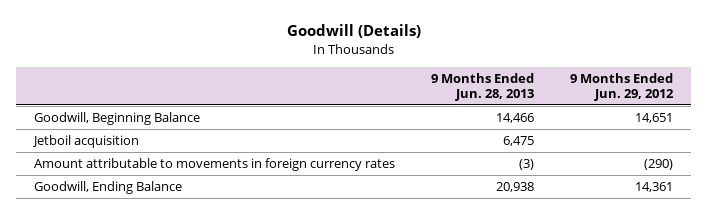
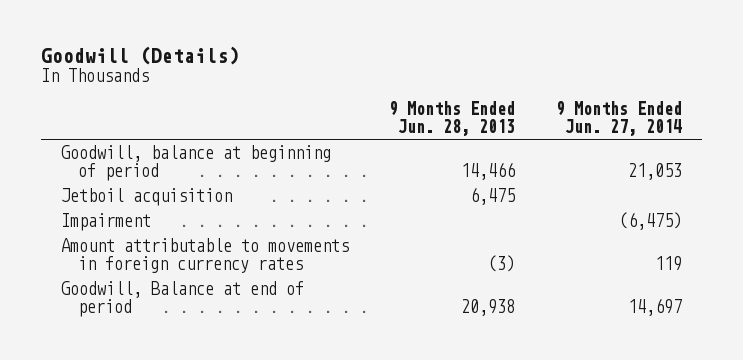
[570,72,675,102] 9 Months Ended Jun. 29, 2012 -> none
none -> [555,100,682,137] 9 Months Ended Jun. 27, 2014
[34,111,201,125] Goodwill, Beginning Balance -> [61,144,332,182] Goodwill, balance at beginning of period
none -> [61,212,152,231] Impairment
[34,180,183,194] Goodwill, Ending Balance -> [61,280,305,318] Goodwill, Balance at end of period

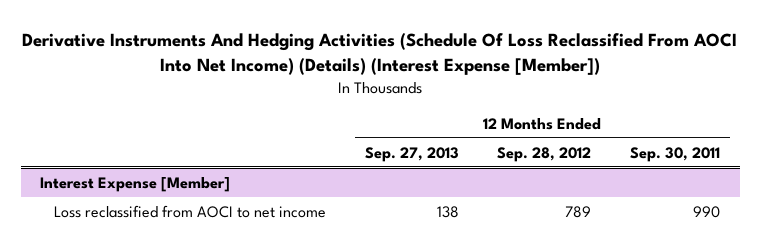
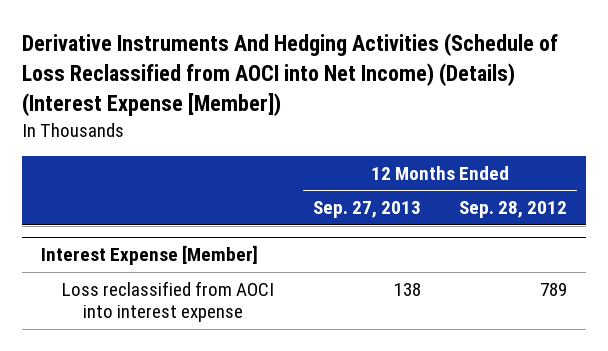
[22,32,738,75] Derivative Instruments And Hedging Activities (Schedule Of Loss Reclassified From AOCI Into Net Income) (Details) (Interest Expense [Member]) -> [21,33,558,116] Derivative Instruments And Hedging Activities (Schedule of Loss Reclassified from AOCI into Net Income) (Details) (Interest Expense [Member])
[630,146,721,162] Sep. 30, 2011 -> none
[53,204,326,218] Loss reclassified from AOCI to net income -> [62,281,275,323] Loss reclassified from AOCI into interest expense

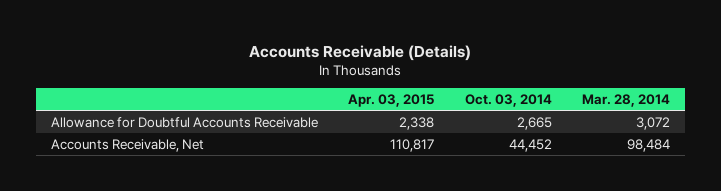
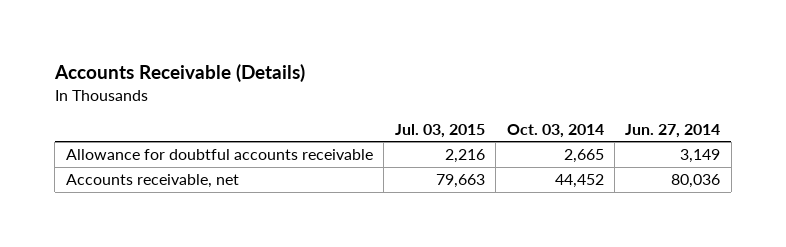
[348,93,435,107] Apr. 03, 2015 -> none
[581,93,670,107] Mar. 28, 2014 -> none
none -> [394,123,485,138] Jul. 03, 2015
none -> [625,123,721,138] Jun. 27, 2014
[51,116,319,128] Allowance for Doubtful Accounts Receivable -> [65,149,373,161] Allowance for doubtful accounts receivable
[51,138,205,152] Accounts Receivable, Net -> [65,174,239,189] Accounts receivable, net

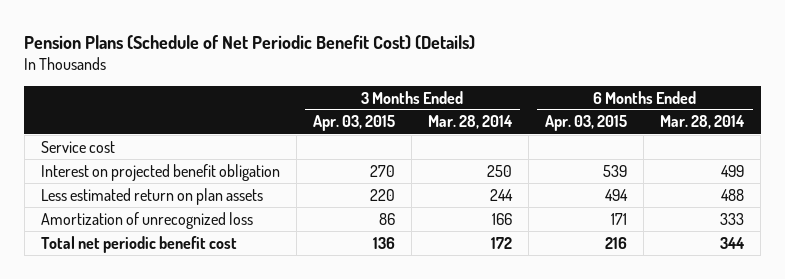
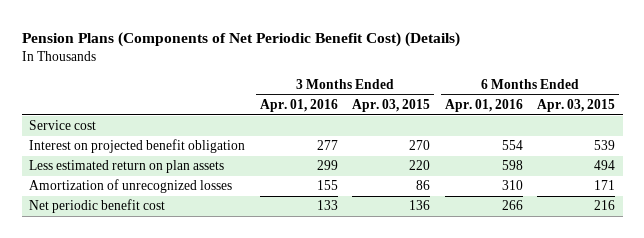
[24,34,476,50] Pension Plans (Schedule of Net Periodic Benefit Cost) (Details) -> [21,31,460,47] Pension Plans (Components of Net Periodic Benefit Cost) (Details)
[428,115,514,130] Mar. 28, 2014 -> none
[660,115,746,130] Mar. 28, 2014 -> none
none -> [259,99,338,113] Apr. 01, 2016
none -> [444,99,523,113] Apr. 01, 2016
[40,211,253,229] Amortization of unrecognized loss -> [28,179,232,194] Amortization of unrecognized losses
[40,235,237,253] Total net periodic benefit cost -> [28,199,165,214] Net periodic benefit cost

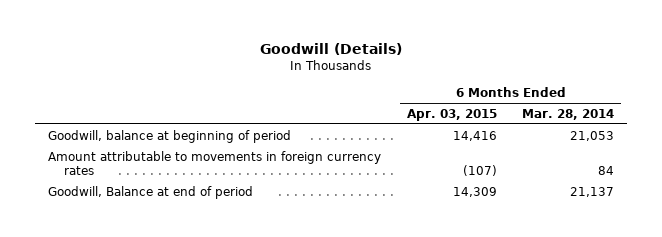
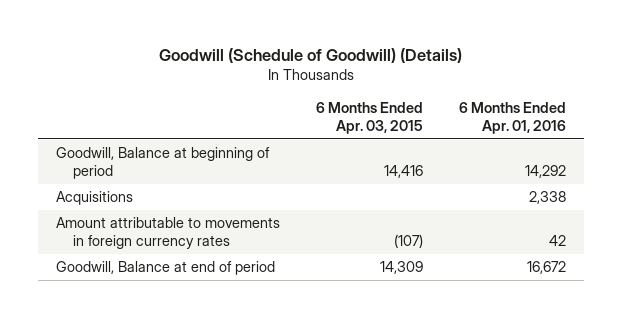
[260,42,403,55] Goodwill (Details) -> [159,47,463,63] Goodwill (Schedule of Goodwill) (Details)
[522,108,615,120] Mar. 28, 2014 -> none
none -> [459,102,567,134] 6 Months Ended Apr. 01, 2016
[47,129,291,143] Goodwill, balance at beginning of period -> [56,147,271,180] Goodwill, Balance at beginning of period
none -> [56,191,134,206] Acquisitions

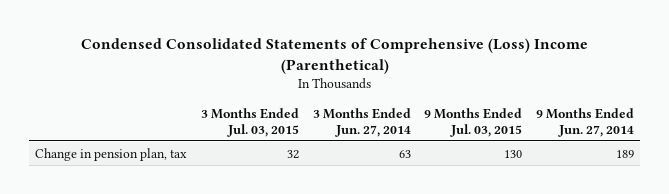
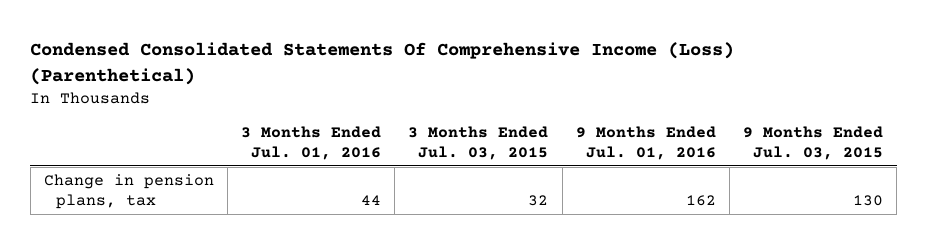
[80,38,588,75] Condensed Consolidated Statements of Comprehensive (Loss) Income (Parenthetical) -> [30,42,735,85] Condensed Consolidated Statements Of Comprehensive Income (Loss) (Parenthetical)
[312,107,411,137] 3 Months Ended Jun. 27, 2014 -> none
[535,107,634,137] 9 Months Ended Jun. 27, 2014 -> none
none -> [241,125,382,161] 3 Months Ended Jul. 01, 2016
none -> [575,125,716,161] 9 Months Ended Jul. 01, 2016
[35,148,188,162] Change in pension plan, tax -> [43,173,214,210] Change in pension plans, tax

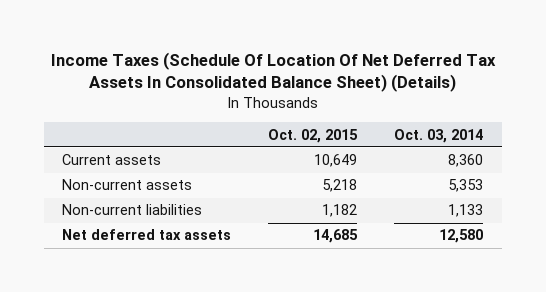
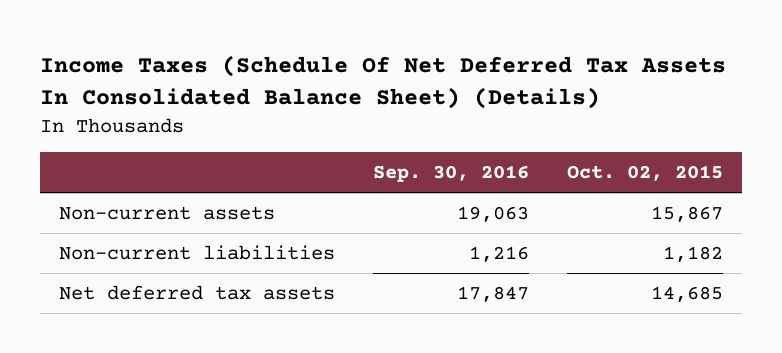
[50,52,496,93] Income Taxes (Schedule Of Location Of Net Deferred Tax Assets In Consolidated Balance Sheet) (Details) -> [40,55,727,109] Income Taxes (Schedule Of Net Deferred Tax Assets In Consolidated Balance Sheet) (Details)
[394,128,484,143] Oct. 03, 2014 -> none
none -> [373,165,530,183] Sep. 30, 2016
[62,154,162,166] Current assets -> none
[322,179,358,193] 5,218 -> [651,205,724,222] 15,867

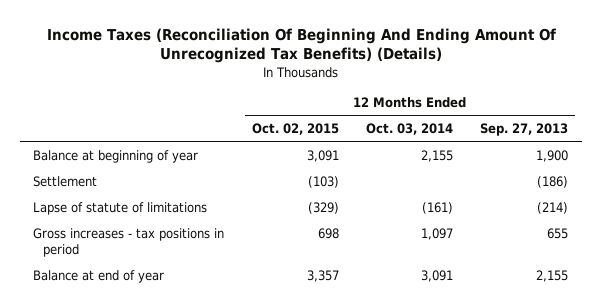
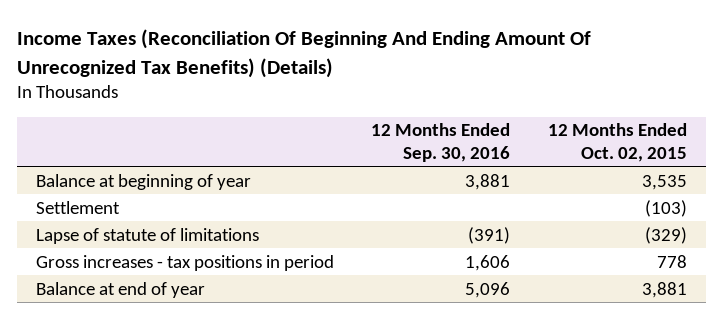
[366,123,454,136] Oct. 03, 2014 -> none
[480,123,569,137] Sep. 27, 2013 -> none
none -> [371,123,511,162] 12 Months Ended Sep. 30, 2016
[306,149,339,162] 3,091 -> [641,174,687,190] 3,535
[317,227,339,239] 698 -> [656,254,687,268] 778
[306,269,339,282] 3,357 -> [641,281,687,298] 3,881

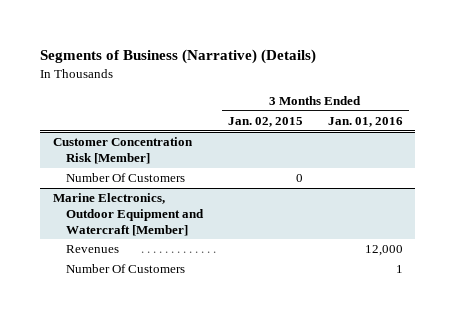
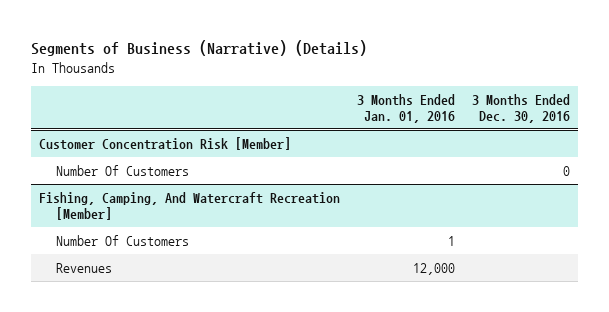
[228,116,304,127] Jan. 02, 2015 -> none
none -> [471,93,570,124] 3 Months Ended Dec. 30, 2016
[52,193,205,236] Marine Electronics, Outdoor Equipment and Watercraft [Member] -> none
[66,245,120,254] Revenues -> none
none -> [39,191,341,221] Fishing, Camping, And Watercraft Recreation [Member]
none -> [55,262,112,273] Revenues

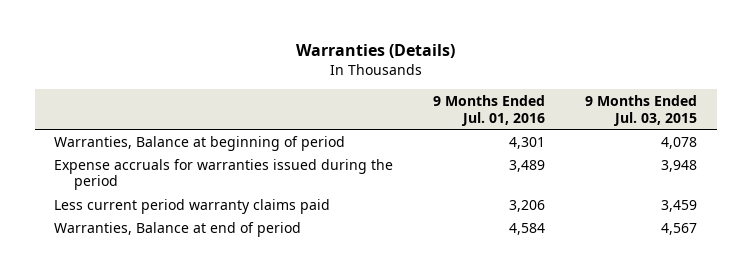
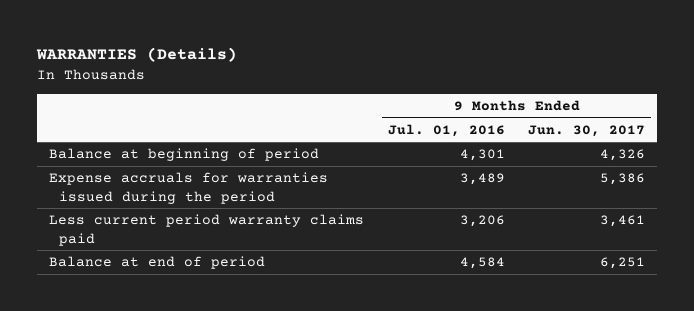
[295,44,455,59] Warranties (Details) -> [35,47,237,63] WARRANTIES (Details)
[584,94,697,126] 9 Months Ended Jul. 03, 2015 -> none
none -> [528,124,646,137] Jun. 30, 2017
[54,135,346,151] Warranties, Balance at beginning of period -> [48,148,319,162] Balance at beginning of period
[54,221,302,237] Warranties, Balance at end of period -> [48,256,265,270] Balance at end of period

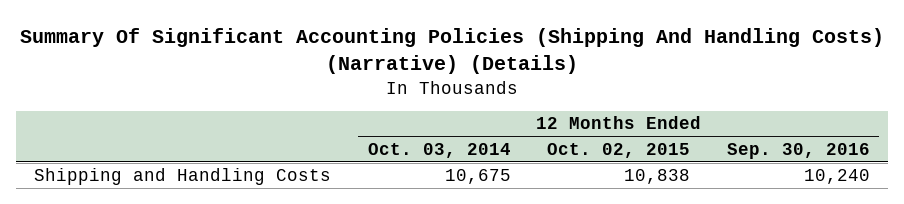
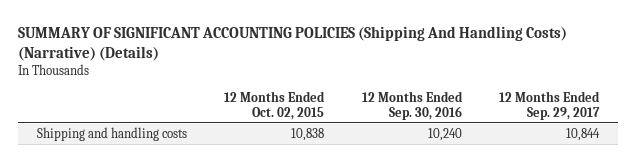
[19,27,884,74] Summary Of Significant Accounting Policies (Shipping And Handling Costs) (Narrative) (Details) -> [18,25,568,61] SUMMARY OF SIGNIFICANT ACCOUNTING POLICIES (Shipping And Handling Costs) (Narrative) (Details)
[367,142,511,158] Oct. 03, 2014 -> none
none -> [499,90,601,121] 12 Months Ended Sep. 29, 2017
[33,168,331,186] Shipping and Handling Costs -> [36,127,187,142] Shipping and handling costs

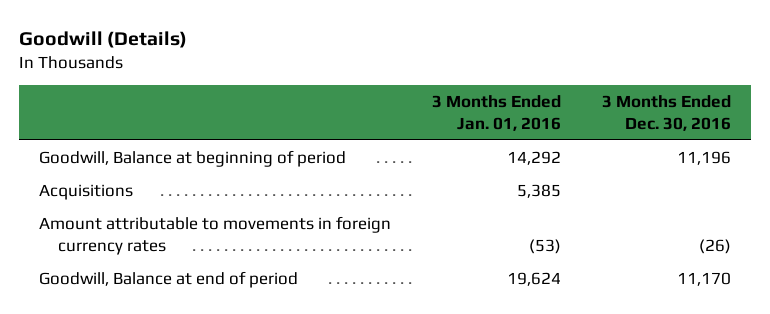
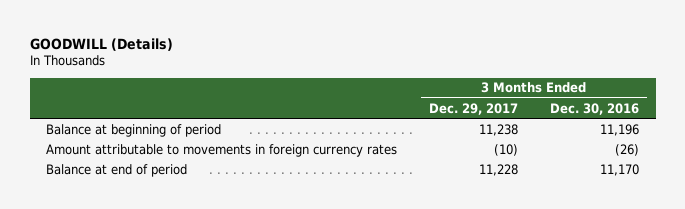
[19,31,188,49] Goodwill (Details) -> [29,37,173,51] GOODWILL (Details)
[432,94,562,131] 3 Months Ended Jan. 01, 2016 -> none
none -> [429,102,519,115] Dec. 29, 2017
[39,183,134,200] Acquisitions -> none
[39,149,347,167] Goodwill, Balance at beginning of period -> [45,123,221,137] Balance at beginning of period
[39,270,299,288] Goodwill, Balance at end of period -> [45,163,187,177] Balance at end of period

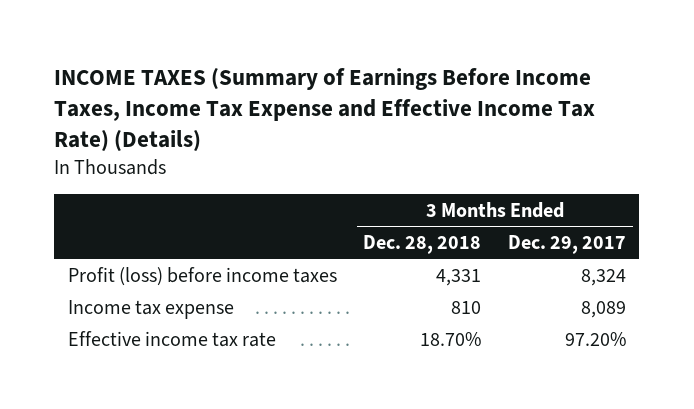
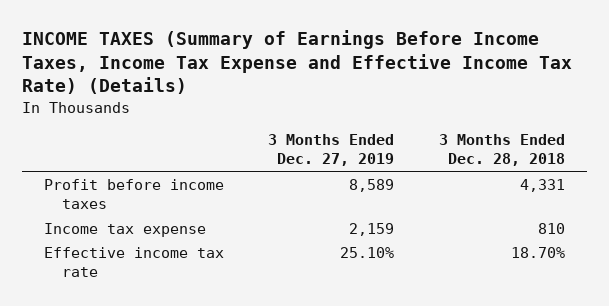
[507,234,626,254] Dec. 29, 2017 -> none
none -> [268,134,395,167] 3 Months Ended Dec. 27, 2019
[67,266,337,286] Profit (loss) before income taxes -> [44,178,225,209] Profit before income taxes

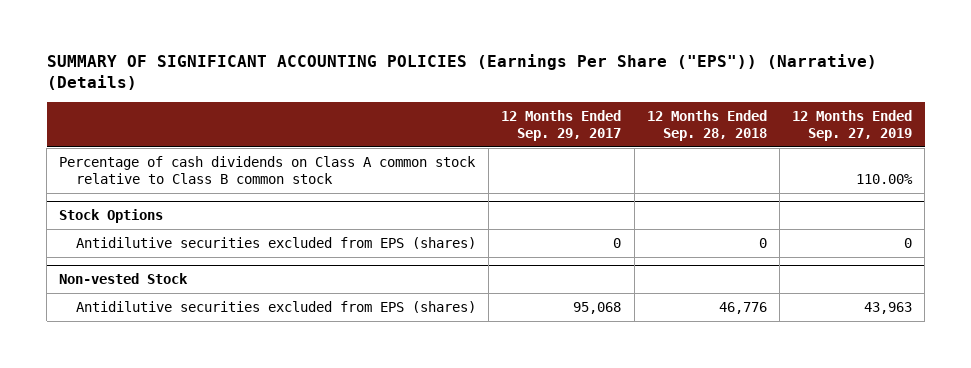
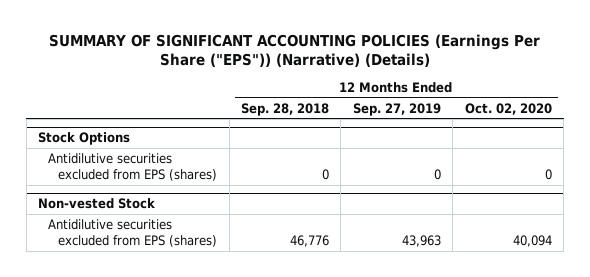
[501,109,622,141] 12 Months Ended Sep. 29, 2017 -> none
none -> [464,102,552,115] Oct. 02, 2020
[59,155,477,184] Percentage of cash dividends on Class A common stock relative to Class B common stock -> none

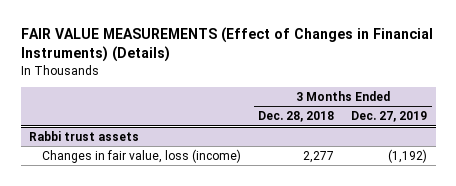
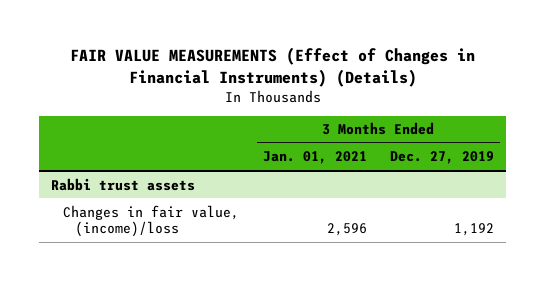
[258,111,335,123] Dec. 28, 2018 -> none
none -> [262,151,367,165] Jan. 01, 2021
[42,148,242,163] Changes in fair value, loss (income) -> [63,204,240,237] Changes in fair value, (income)/loss
[388,148,428,163] (1,192) -> [454,222,495,236] 1,192

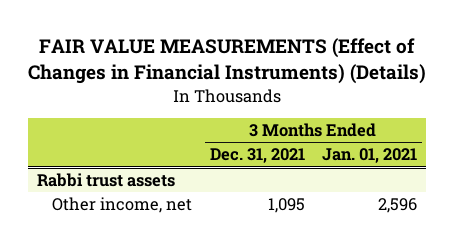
[390,151,495,165] Dec. 27, 2019 -> none
none -> [209,148,305,164] Dec. 31, 2021
[63,204,240,237] Changes in fair value, (income)/loss -> [51,197,192,214] Other income, net

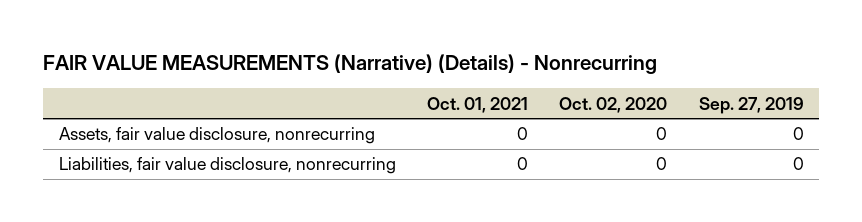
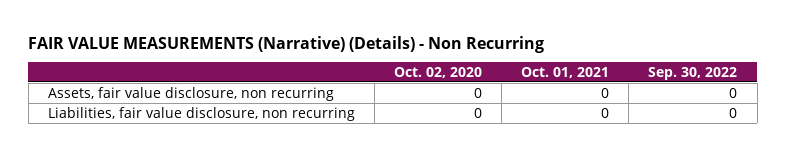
[42,54,657,75] FAIR VALUE MEASUREMENTS (Narrative) (Details) - Nonrecurring -> [28,35,545,53] FAIR VALUE MEASUREMENTS (Narrative) (Details) - Non Recurring
[698,96,804,114] Sep. 27, 2019 -> none
none -> [648,66,738,80] Sep. 30, 2022
[58,127,375,145] Assets, fair value disclosure, nonrecurring -> [47,86,334,101] Assets, fair value disclosure, non recurring
[58,157,396,175] Liabilities, fair value disclosure, nonrecurring -> [47,106,355,121] Liabilities, fair value disclosure, non recurring

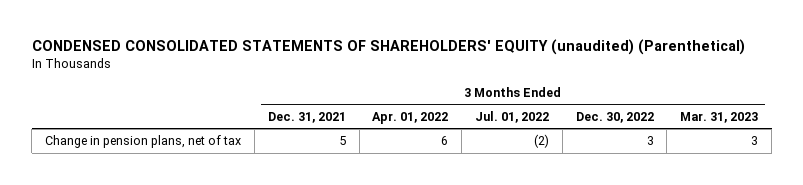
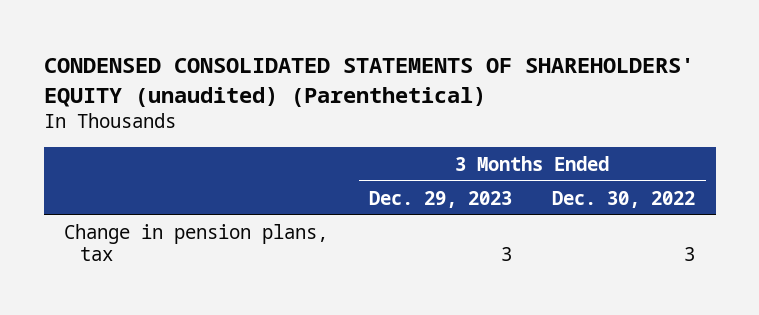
[267,111,346,123] Dec. 31, 2021 -> none
[372,111,449,124] Apr. 01, 2022 -> none
[474,110,549,123] Jul. 01, 2022 -> none
[680,111,759,123] Mar. 31, 2023 -> none
none -> [368,190,512,208] Dec. 29, 2023
[45,135,242,149] Change in pension plans, net of tax -> [63,223,328,262] Change in pension plans, tax

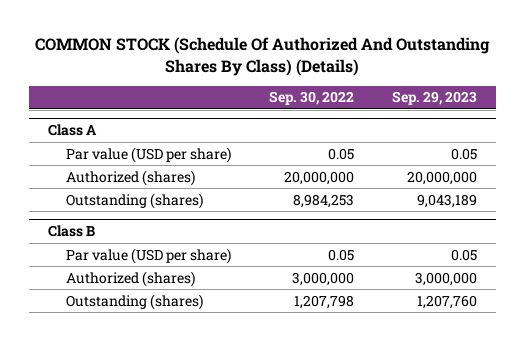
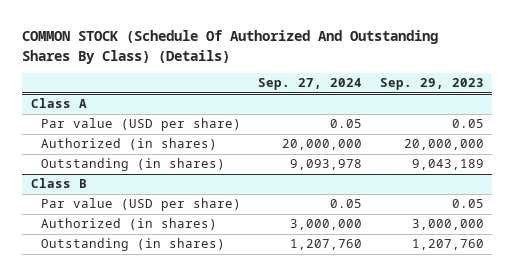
[269,91,355,106] Sep. 30, 2022 -> none
none -> [258,78,363,91] Sep. 27, 2024
[66,169,196,186] Authorized (shares) -> [41,138,218,151] Authorized (in shares)
[66,192,204,209] Outstanding (shares) -> [41,158,226,172] Outstanding (in shares)
[66,270,196,287] Authorized (shares) -> [41,218,218,231] Authorized (in shares)
[66,293,204,310] Outstanding (shares) -> [41,238,226,252] Outstanding (in shares)

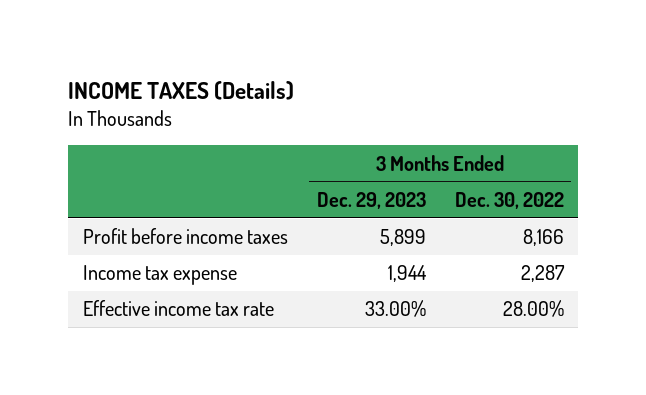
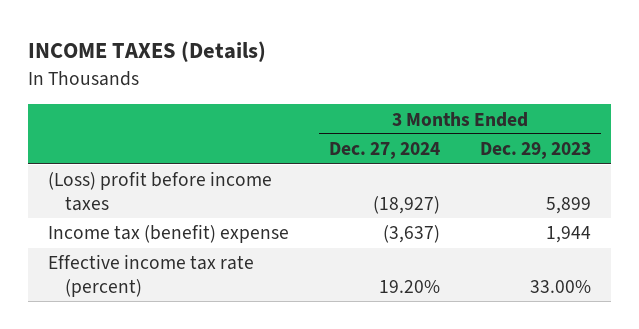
[454,191,564,209] Dec. 30, 2022 -> none
none -> [328,142,440,160] Dec. 27, 2024
[82,228,288,245] Profit before income taxes -> [47,171,272,211] (Loss) profit before income taxes
[82,265,237,286] Income tax expense -> [47,224,289,244] Income tax (benefit) expense
[82,300,274,317] Effective income tax rate -> [47,254,254,297] Effective income tax rate (percent)

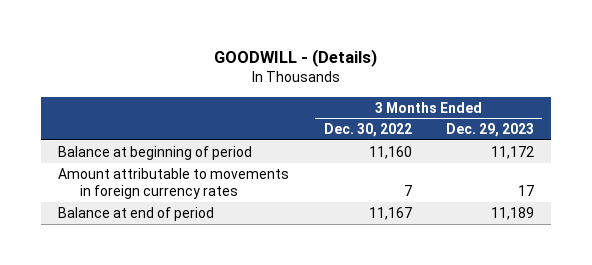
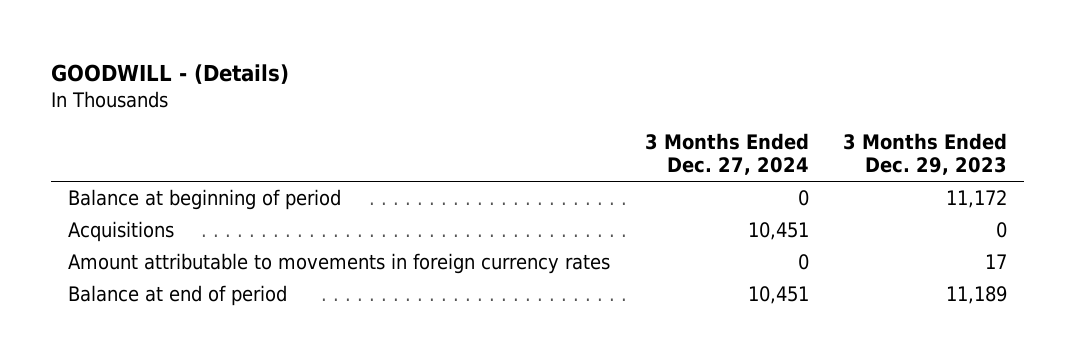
[323,123,412,138] Dec. 30, 2022 -> none
none -> [644,133,809,175] 3 Months Ended Dec. 27, 2024
none -> [68,221,175,243] Acquisitions

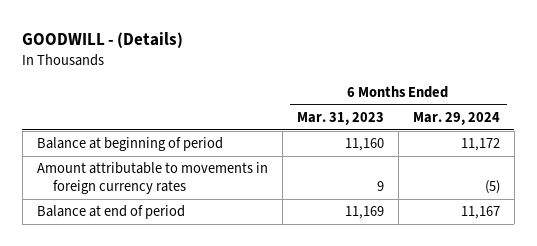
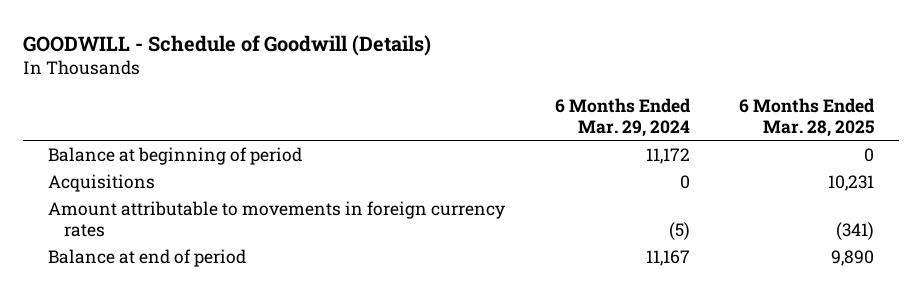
[22,32,184,49] GOODWILL - (Details) -> [23,34,432,56] GOODWILL - Schedule of Goodwill (Details)
[296,112,384,126] Mar. 31, 2023 -> none
none -> [739,97,876,137] 6 Months Ended Mar. 28, 2025
none -> [48,174,156,193] Acquisitions

